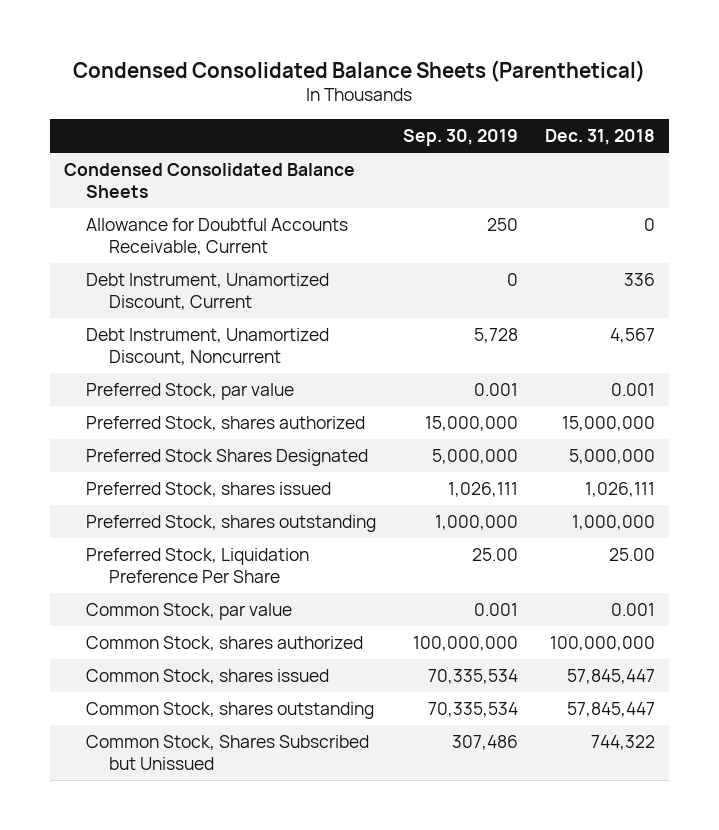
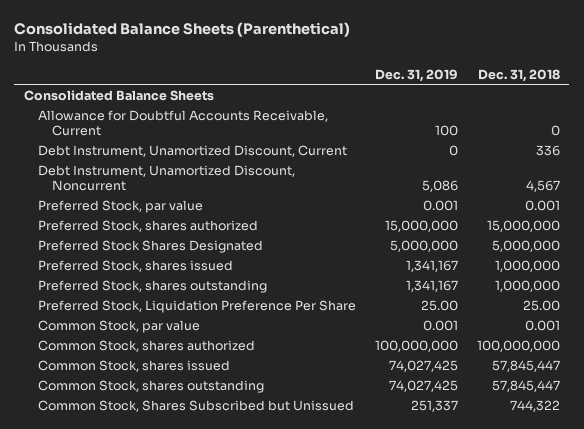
[73,59,646,82] Condensed Consolidated Balance Sheets (Parenthetical) -> [14,22,351,38] Consolidated Balance Sheets (Parenthetical)
[403,129,519,147] Sep. 30, 2019 -> none
none -> [374,68,458,82] Dec. 31, 2019
[63,163,355,198] Condensed Consolidated Balance Sheets -> [23,89,214,101] Consolidated Balance Sheets
[585,482,656,498] 1,026,111 -> [494,259,560,272] 1,000,000

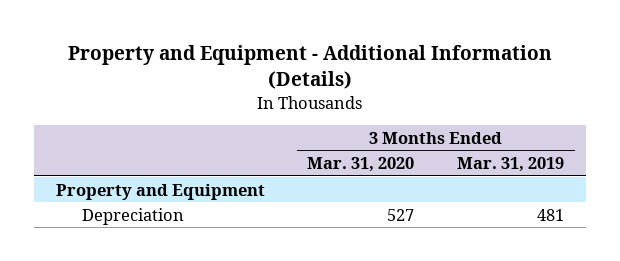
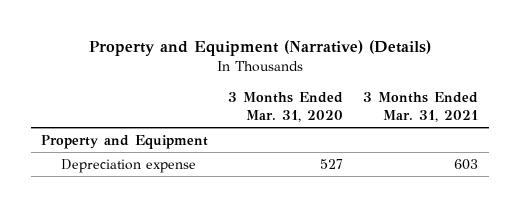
[67,45,552,90] Property and Equipment - Additional Information (Details) -> [88,40,431,57] Property and Equipment (Narrative) (Details)
[457,157,565,173] Mar. 31, 2019 -> none
none -> [363,92,479,123] 3 Months Ended Mar. 31, 2021
[81,207,184,225] Depreciation -> [60,158,196,173] Depreciation expense

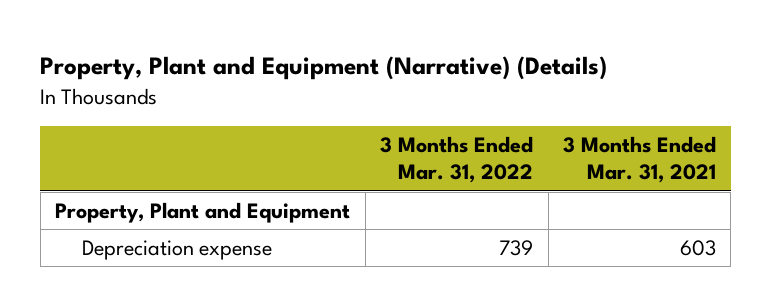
[88,40,431,57] Property and Equipment (Narrative) (Details) -> [40,56,608,81] Property, Plant and Equipment (Narrative) (Details)
[228,92,344,123] 3 Months Ended Mar. 31, 2020 -> none
none -> [380,135,534,184] 3 Months Ended Mar. 31, 2022
[40,134,208,149] Property and Equipment -> [55,201,351,223] Property, Plant and Equipment

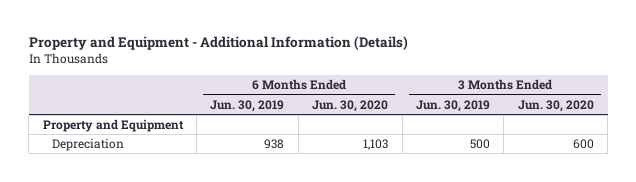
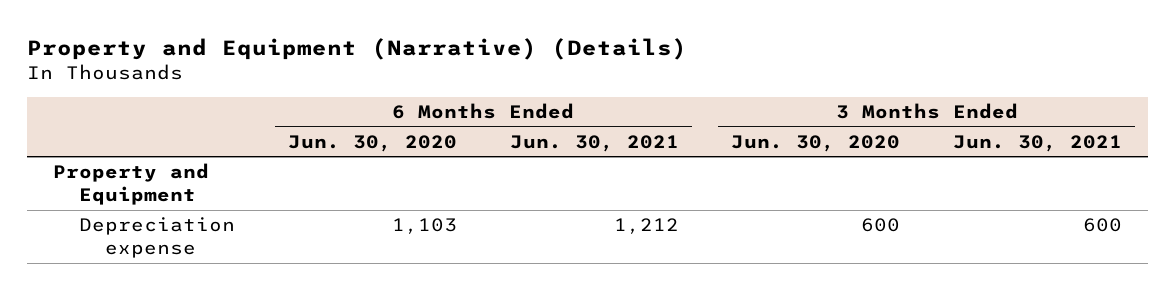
[28,36,408,51] Property and Equipment - Additional Information (Details) -> [26,37,687,60] Property and Equipment (Narrative) (Details)
[210,99,285,112] Jun. 30, 2019 -> none
[416,99,491,112] Jun. 30, 2019 -> none
none -> [509,134,679,152] Jun. 30, 2021
none -> [953,134,1123,152] Jun. 30, 2021
[51,137,124,151] Depreciation -> [79,217,236,259] Depreciation expense

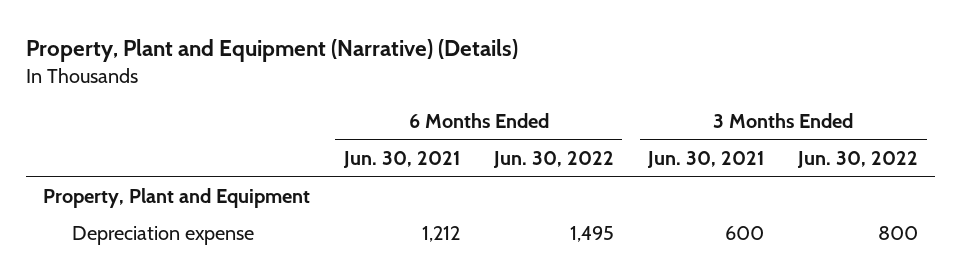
[26,37,687,60] Property and Equipment (Narrative) (Details) -> [25,39,518,63] Property, Plant and Equipment (Narrative) (Details)
[287,134,457,152] Jun. 30, 2020 -> none
[731,134,901,152] Jun. 30, 2020 -> none
none -> [492,151,614,169] Jun. 30, 2022
none -> [797,151,919,169] Jun. 30, 2022
[53,163,210,206] Property and Equipment -> [42,188,310,209] Property, Plant and Equipment

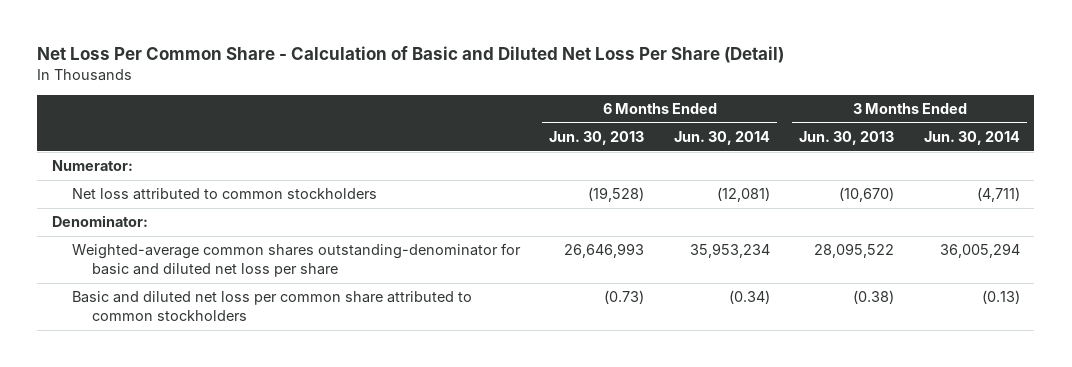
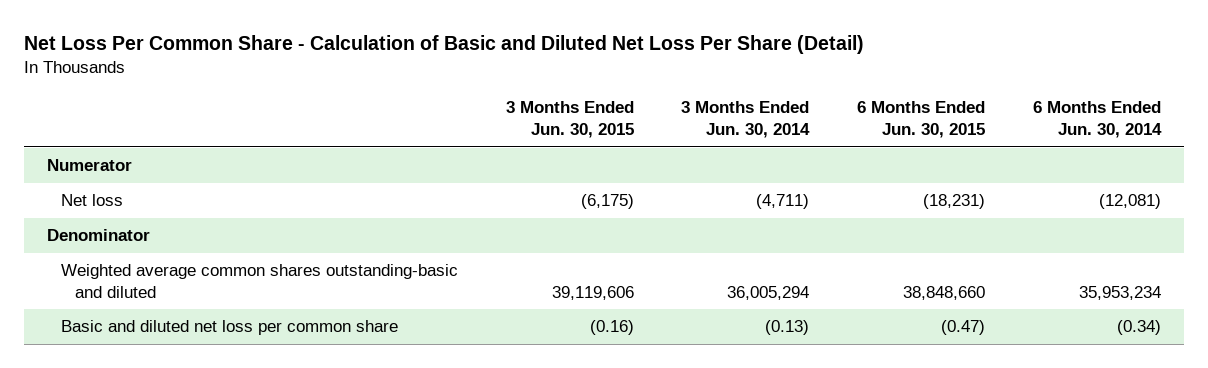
[549,131,645,146] Jun. 30, 2013 -> none
[799,131,895,146] Jun. 30, 2013 -> none
none -> [505,101,634,139] 3 Months Ended Jun. 30, 2015
none -> [856,101,985,139] 6 Months Ended Jun. 30, 2015
[51,160,133,172] Numerator: -> [47,159,133,172] Numerator
[71,188,377,201] Net loss attributed to common stockholders -> [60,194,123,207] Net loss
[51,215,148,228] Denominator: -> [47,229,151,242] Denominator
[71,243,521,278] Weighted-average common shares outstanding-denominator for basic and diluted net loss per share -> [60,264,458,299] Weighted average common shares outstanding-basic and diluted
[71,291,472,322] Basic and diluted net loss per common share attributed to common stockholders -> [60,320,398,336] Basic and diluted net loss per common share

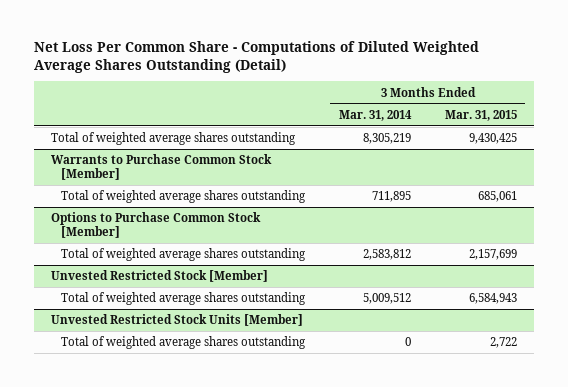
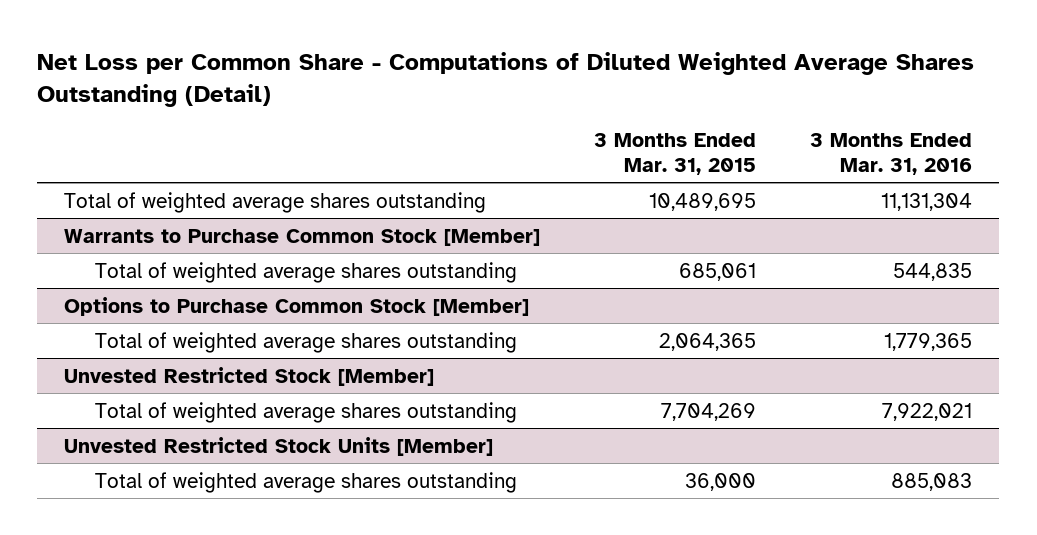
[34,41,480,73] Net Loss Per Common Share - Computations of Diluted Weighted Average Shares Outstanding (Detail) -> [37,51,975,107] Net Loss per Common Share - Computations of Diluted Weighted Average Shares Outstanding (Detail)
[338,109,412,121] Mar. 31, 2014 -> none
none -> [810,133,973,175] 3 Months Ended Mar. 31, 2016
[468,133,517,145] 9,430,425 -> [649,192,757,211] 10,489,695
[468,249,517,261] 2,157,699 -> [659,332,757,351] 2,064,365
[468,293,517,305] 6,584,943 -> [661,402,757,421] 7,704,269
[489,337,517,349] 2,722 -> [685,472,757,491] 36,000

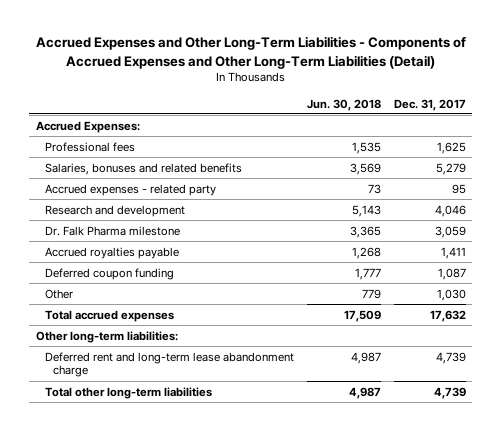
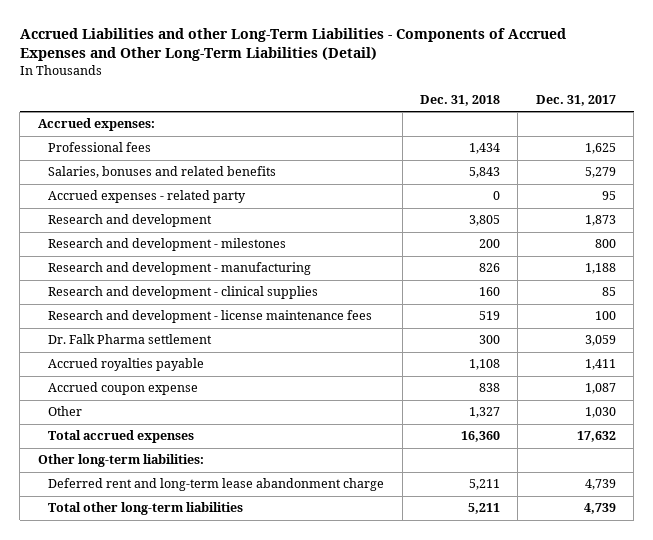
[35,36,466,69] Accrued Expenses and Other Long-Term Liabilities - Components of Accrued Expenses and Other Long-Term Liabilities (Detail) -> [19,28,566,62] Accrued Liabilities and other Long-Term Liabilities - Components of Accrued Expenses and Other Long-Term Liabilities (Detail)
[306,98,381,111] Jun. 30, 2018 -> none
none -> [420,94,501,106] Dec. 31, 2018
[35,120,140,133] Accrued Expenses: -> [37,118,155,132] Accrued expenses:
[434,204,466,217] 4,046 -> [584,215,616,227] 1,873
none -> [48,238,287,252] Research and development - milestones
none -> [48,262,312,276] Research and development - manufacturing
none -> [48,286,319,300] Research and development - clinical supplies
none -> [48,310,373,324] Research and development - license maintenance fees
[44,225,180,236] Dr. Falk Pharma milestone -> [48,334,213,345] Dr. Falk Pharma settlement
[44,267,174,280] Deferred coupon funding -> [48,382,199,396] Accrued coupon expense

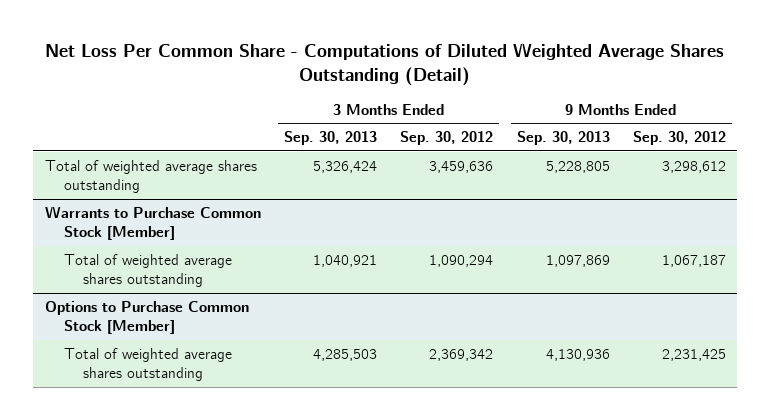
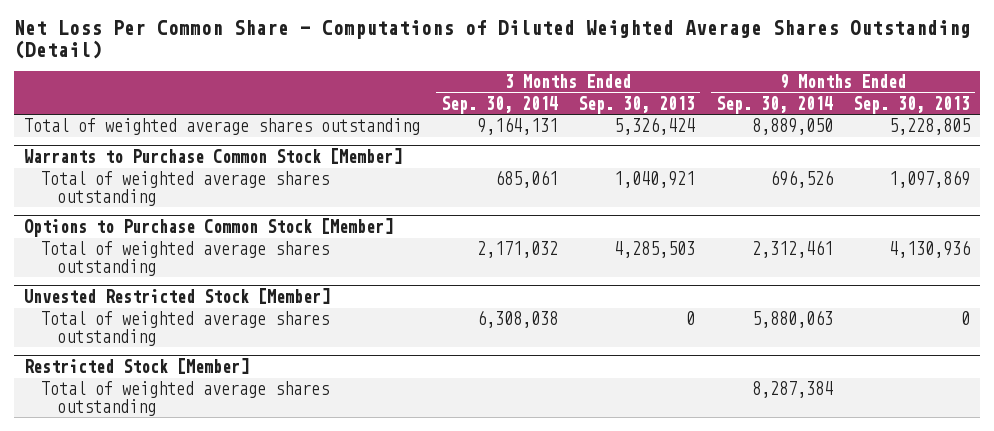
[400,131,494,146] Sep. 30, 2012 -> none
[632,131,726,146] Sep. 30, 2012 -> none
none -> [440,95,558,114] Sep. 30, 2014
none -> [715,95,833,114] Sep. 30, 2014
none -> [24,288,331,305] Unvested Restricted Stock [Member]
none -> [40,311,329,346] Total of weighted average shares outstanding
none -> [24,358,250,375] Restricted Stock [Member]
none -> [40,381,329,416] Total of weighted average shares outstanding

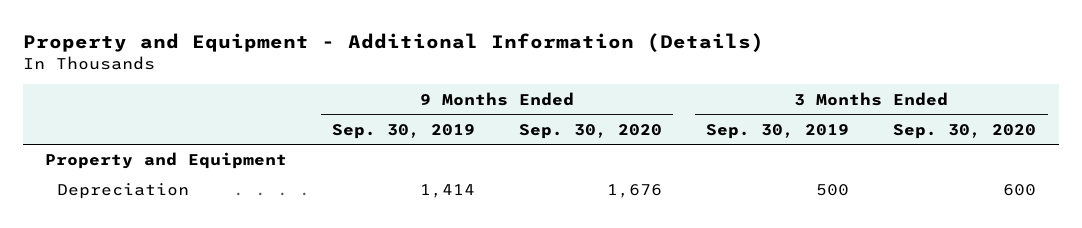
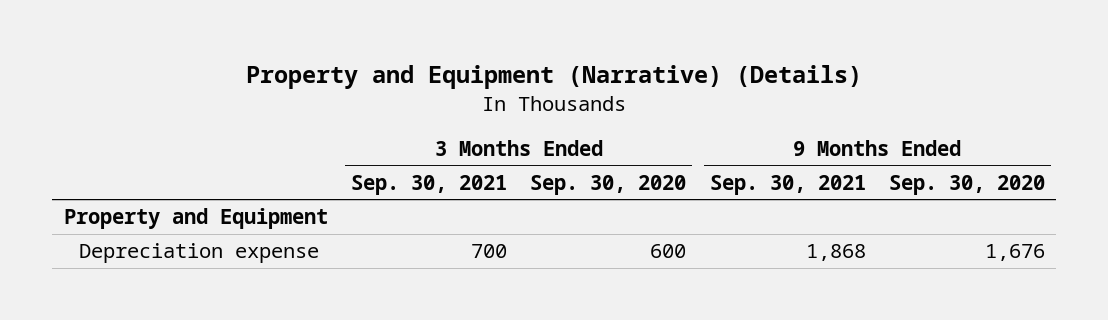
[23,32,765,52] Property and Equipment - Additional Information (Details) -> [246,65,863,90] Property and Equipment (Narrative) (Details)
[331,123,475,139] Sep. 30, 2019 -> none
[706,123,850,139] Sep. 30, 2019 -> none
none -> [350,174,507,195] Sep. 30, 2021
none -> [709,174,866,195] Sep. 30, 2021
[56,183,189,200] Depreciation -> [78,243,319,264] Depreciation expense

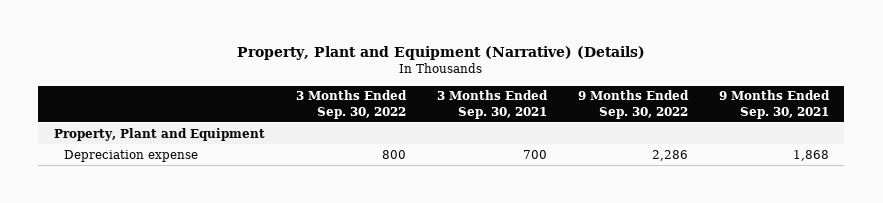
[246,65,863,90] Property and Equipment (Narrative) (Details) -> [237,46,646,61] Property, Plant and Equipment (Narrative) (Details)
[530,174,687,195] Sep. 30, 2020 -> none
[888,174,1045,195] Sep. 30, 2020 -> none
none -> [295,90,407,119] 3 Months Ended Sep. 30, 2022
none -> [577,90,689,119] 9 Months Ended Sep. 30, 2022
[63,208,328,230] Property and Equipment -> [53,127,265,141] Property, Plant and Equipment

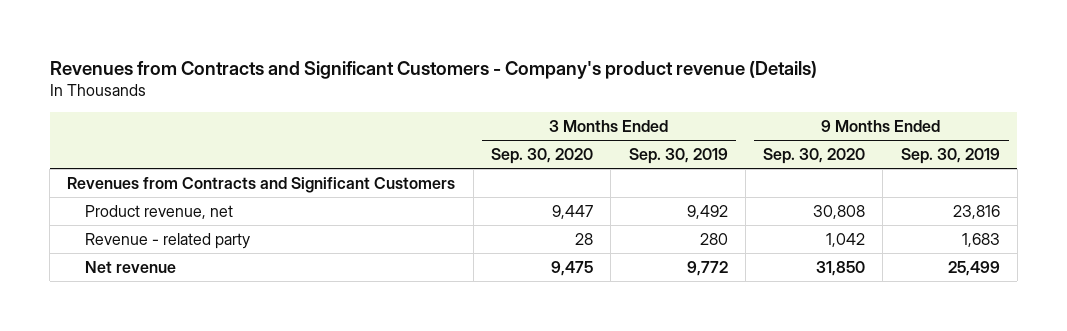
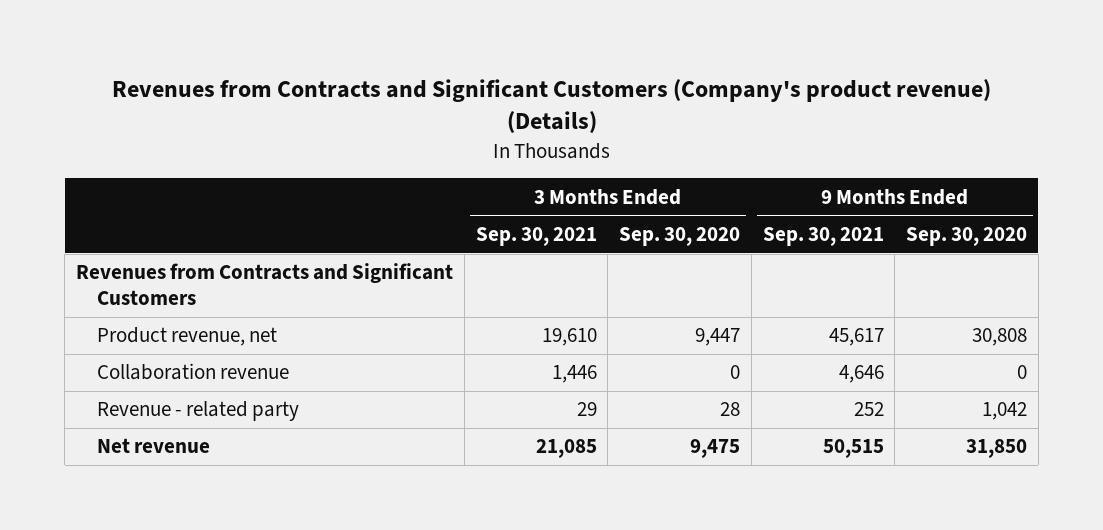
[49,60,817,79] Revenues from Contracts and Significant Customers - Company's product revenue (Details) -> [111,79,991,134] Revenues from Contracts and Significant Customers (Company's product revenue) (Details)
[628,148,728,165] Sep. 30, 2019 -> none
[900,148,1000,165] Sep. 30, 2019 -> none
none -> [475,227,597,247] Sep. 30, 2021
none -> [762,227,884,247] Sep. 30, 2021
none -> [96,363,289,381] Collaboration revenue

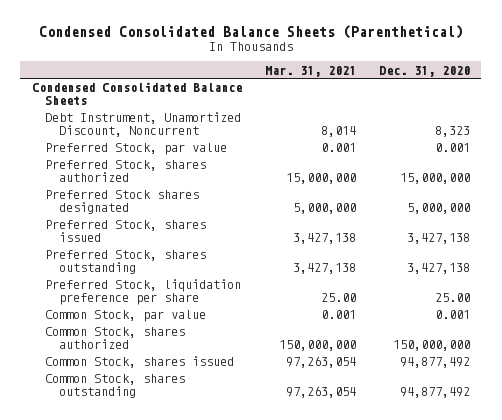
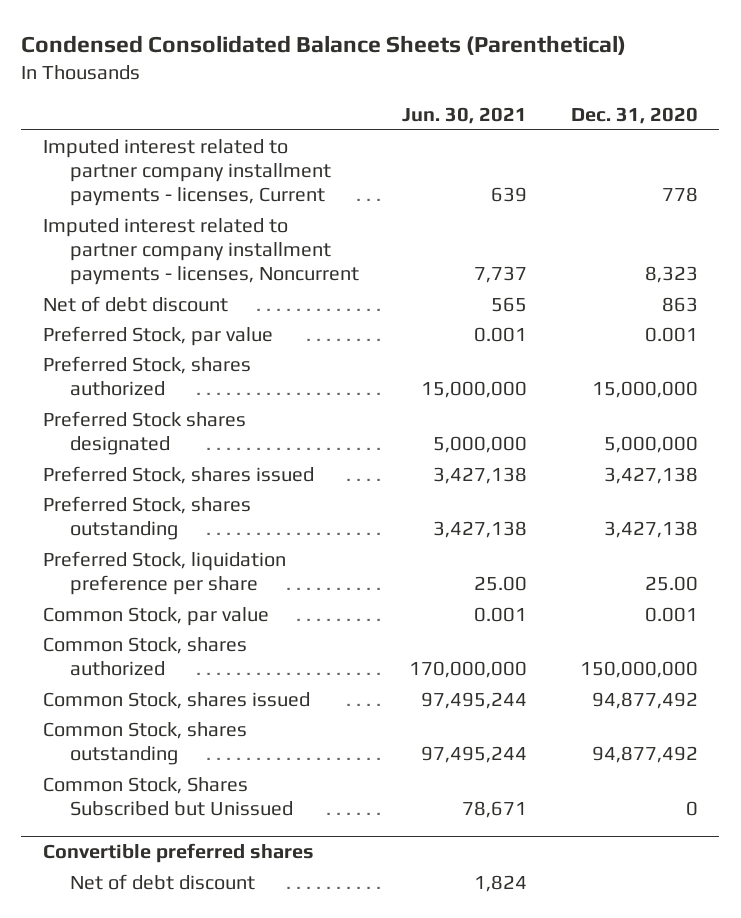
[264,65,356,77] Mar. 31, 2021 -> none
none -> [402,107,528,125] Jun. 30, 2021
[31,82,242,106] Condensed Consolidated Balance Sheets -> none
none -> [43,138,332,207] Imputed interest related to partner company installment payments - licenses, Current
none -> [43,217,360,286] Imputed interest related to partner company installment payments - licenses, Noncurrent
[45,112,242,138] Debt Instrument, Unamortized Discount, Noncurrent -> [43,295,229,312] Net of debt discount
[434,126,470,138] 8,323 -> [661,296,698,312] 863
none -> [43,776,294,817] Common Stock, Shares Subscribed but Unissued
none -> [43,842,315,863] Convertible preferred shares
none -> [70,873,256,890] Net of debt discount

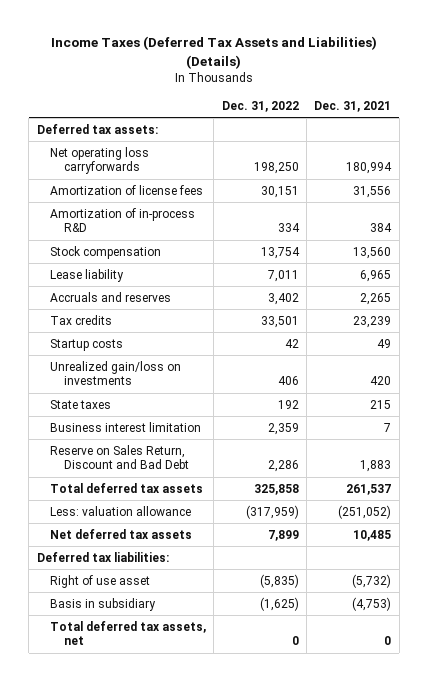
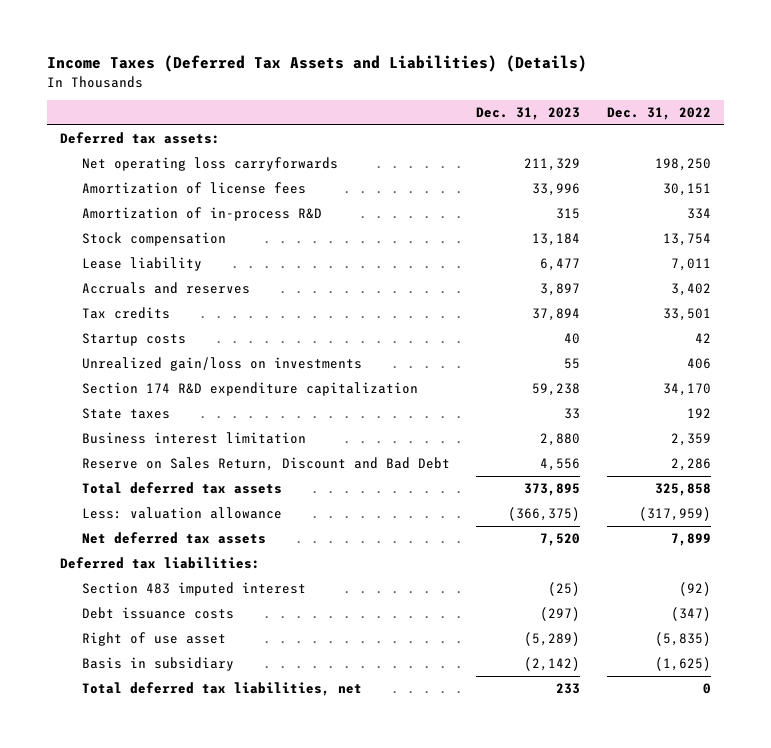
[314,100,392,112] Dec. 31, 2021 -> none
none -> [476,107,581,121] Dec. 31, 2023
none -> [81,382,418,397] Section 174 R&D expenditure capitalization
none -> [81,582,306,597] Section 483 imputed interest
none -> [81,607,234,620] Debt issuance costs
[50,620,207,646] Total deferred tax assets, net -> [81,682,362,697] Total deferred tax liabilities, net

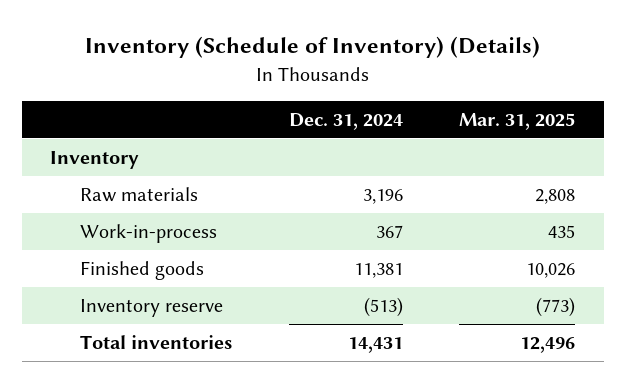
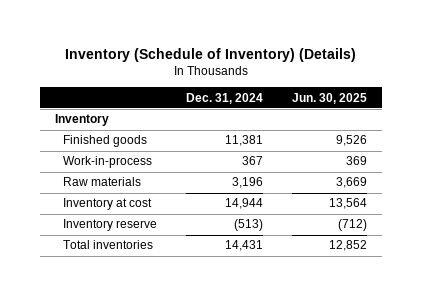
[459,112,576,130] Mar. 31, 2025 -> none
none -> [292,92,368,104] Jun. 30, 2025
[80,223,218,243] Work-in-process -> [63,156,153,169] Work-in-process
[80,186,199,202] Raw materials -> [63,177,142,187] Raw materials
none -> [63,198,153,211] Inventory at cost

